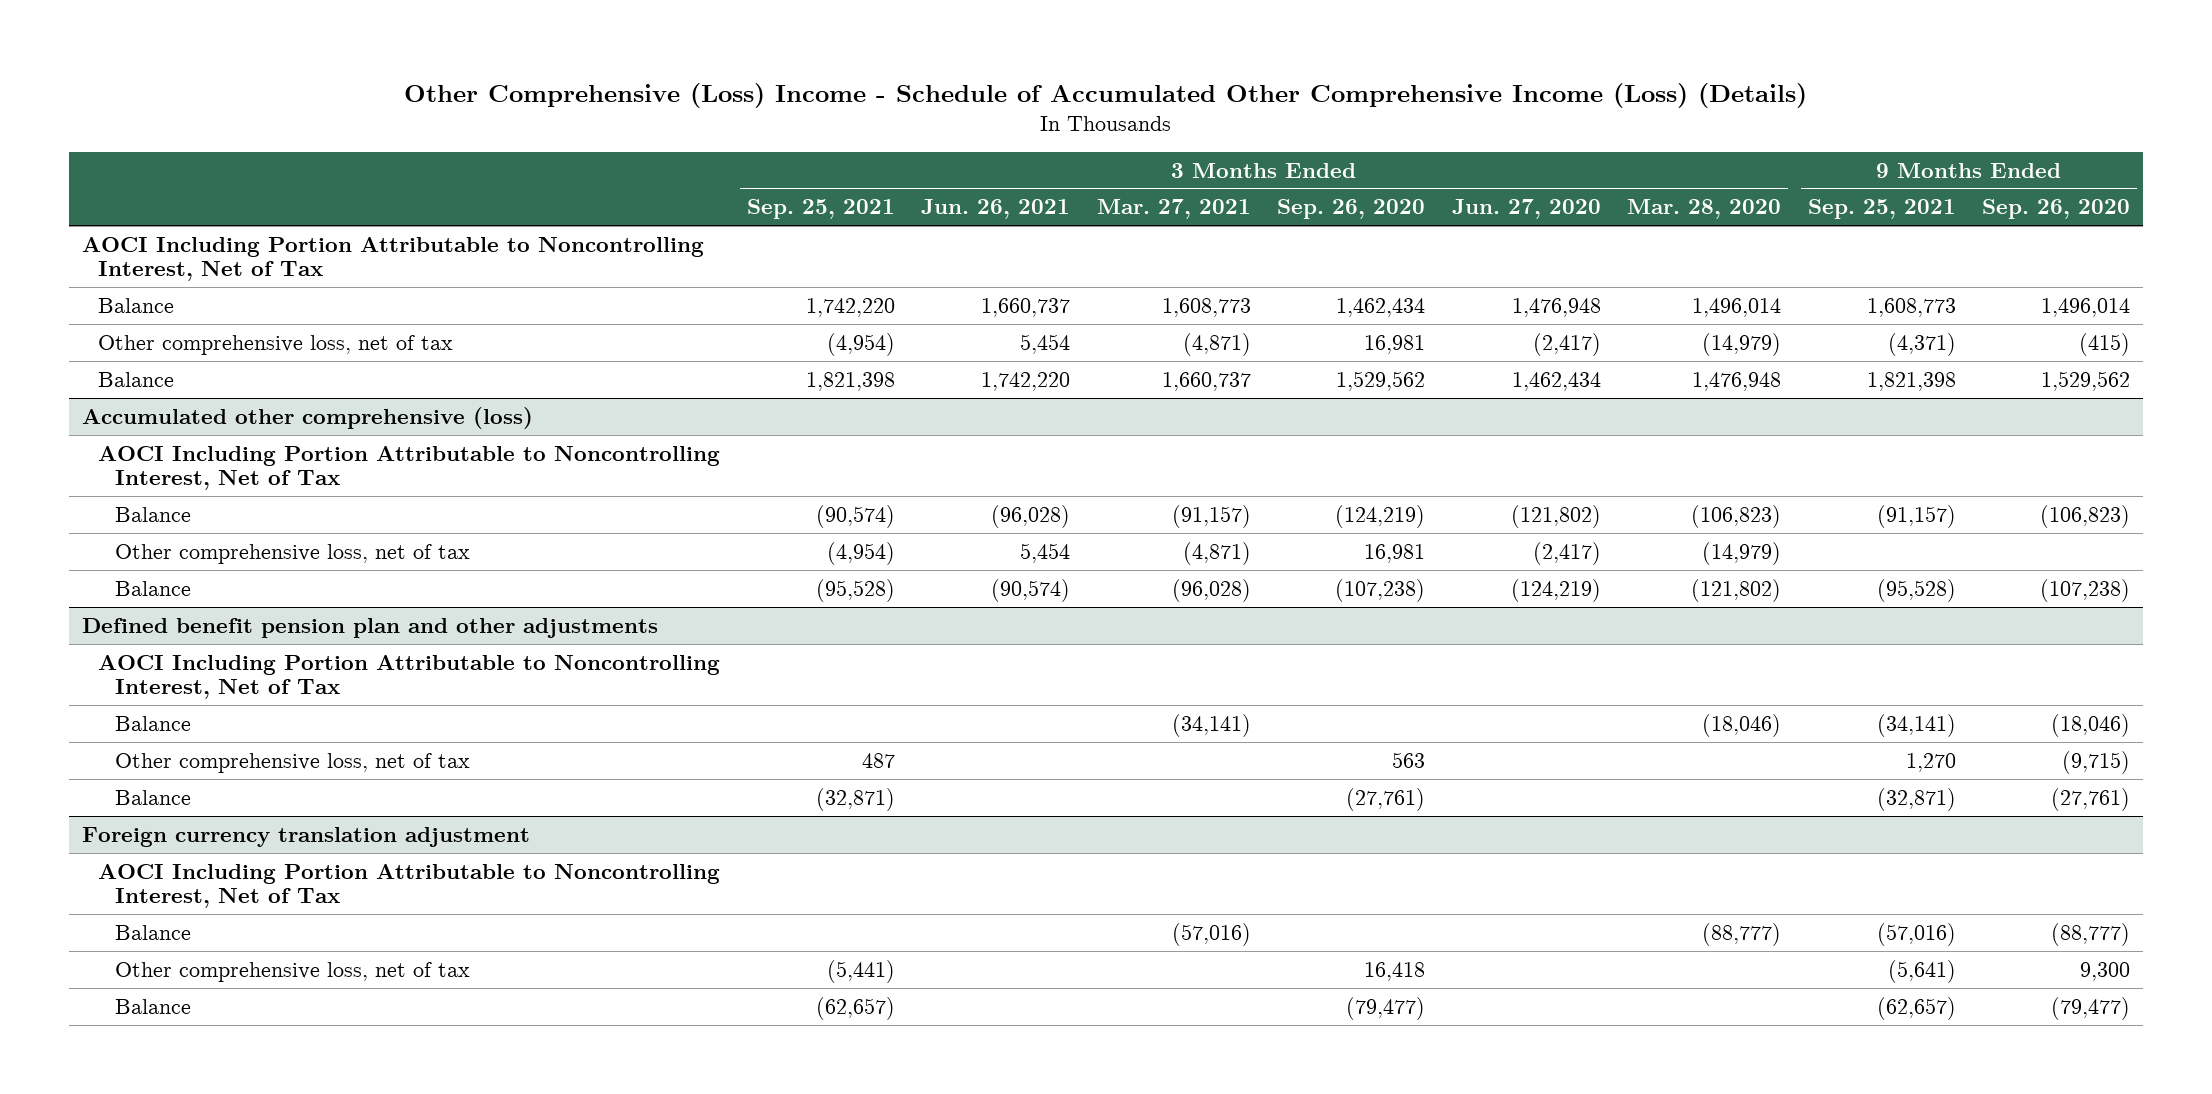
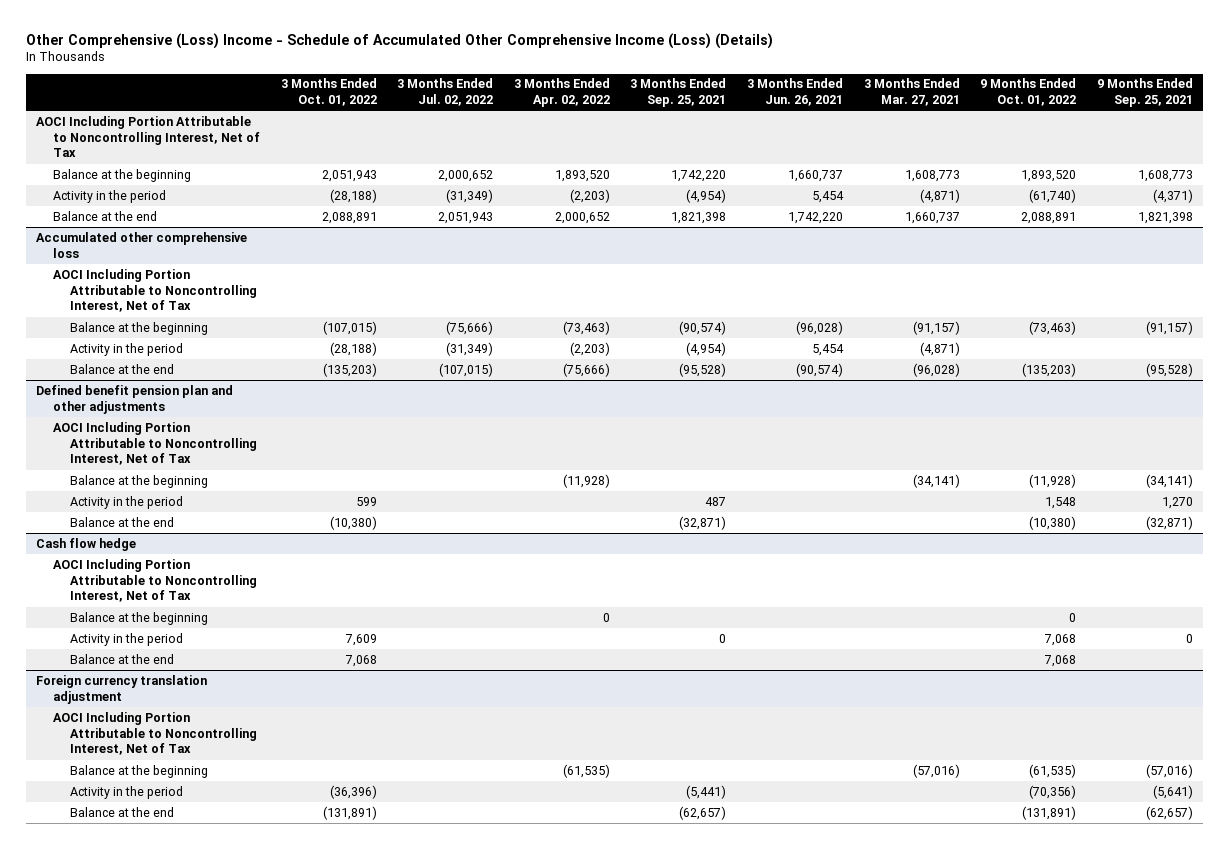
[1277,199,1426,220] Sep. 26, 2020 -> none
[1451,199,1601,220] Jun. 27, 2020 -> none
[1627,199,1782,220] Mar. 28, 2020 -> none
[1981,199,2130,220] Sep. 26, 2020 -> none
none -> [280,78,377,107] 3 Months Ended Oct. 01, 2022
none -> [397,78,494,107] 3 Months Ended Jul. 02, 2022
none -> [513,78,610,108] 3 Months Ended Apr. 02, 2022
none -> [980,78,1077,107] 9 Months Ended Oct. 01, 2022
[98,297,175,313] Balance -> [52,168,191,182] Balance at the beginning
[98,334,454,355] Other comprehensive loss, net of tax -> [52,189,166,203] Activity in the period
[98,371,175,387] Balance -> [52,210,157,221] Balance at the end
[81,406,533,429] Accumulated other comprehensive (loss) -> [36,231,248,258] Accumulated other comprehensive loss
[114,506,191,522] Balance -> [69,321,208,335] Balance at the beginning
[114,543,470,564] Other comprehensive loss, net of tax -> [69,342,183,356] Activity in the period
[114,580,191,596] Balance -> [69,363,174,374] Balance at the end
[114,715,191,731] Balance -> [69,474,208,488] Balance at the beginning
[114,752,470,773] Other comprehensive loss, net of tax -> [69,495,183,509] Activity in the period
[114,789,191,805] Balance -> [69,516,174,527] Balance at the end
none -> [36,537,137,551] Cash flow hedge
none -> [52,558,257,603] AOCI Including Portion Attributable to Noncontrolling Interest, Net of Tax
none -> [69,611,208,625] Balance at the beginning
none -> [69,632,183,646] Activity in the period
none -> [69,653,174,664] Balance at the end
[114,924,191,940] Balance -> [69,764,208,778] Balance at the beginning
[114,961,470,982] Other comprehensive loss, net of tax -> [69,785,183,799] Activity in the period
[114,998,191,1014] Balance -> [69,806,174,817] Balance at the end

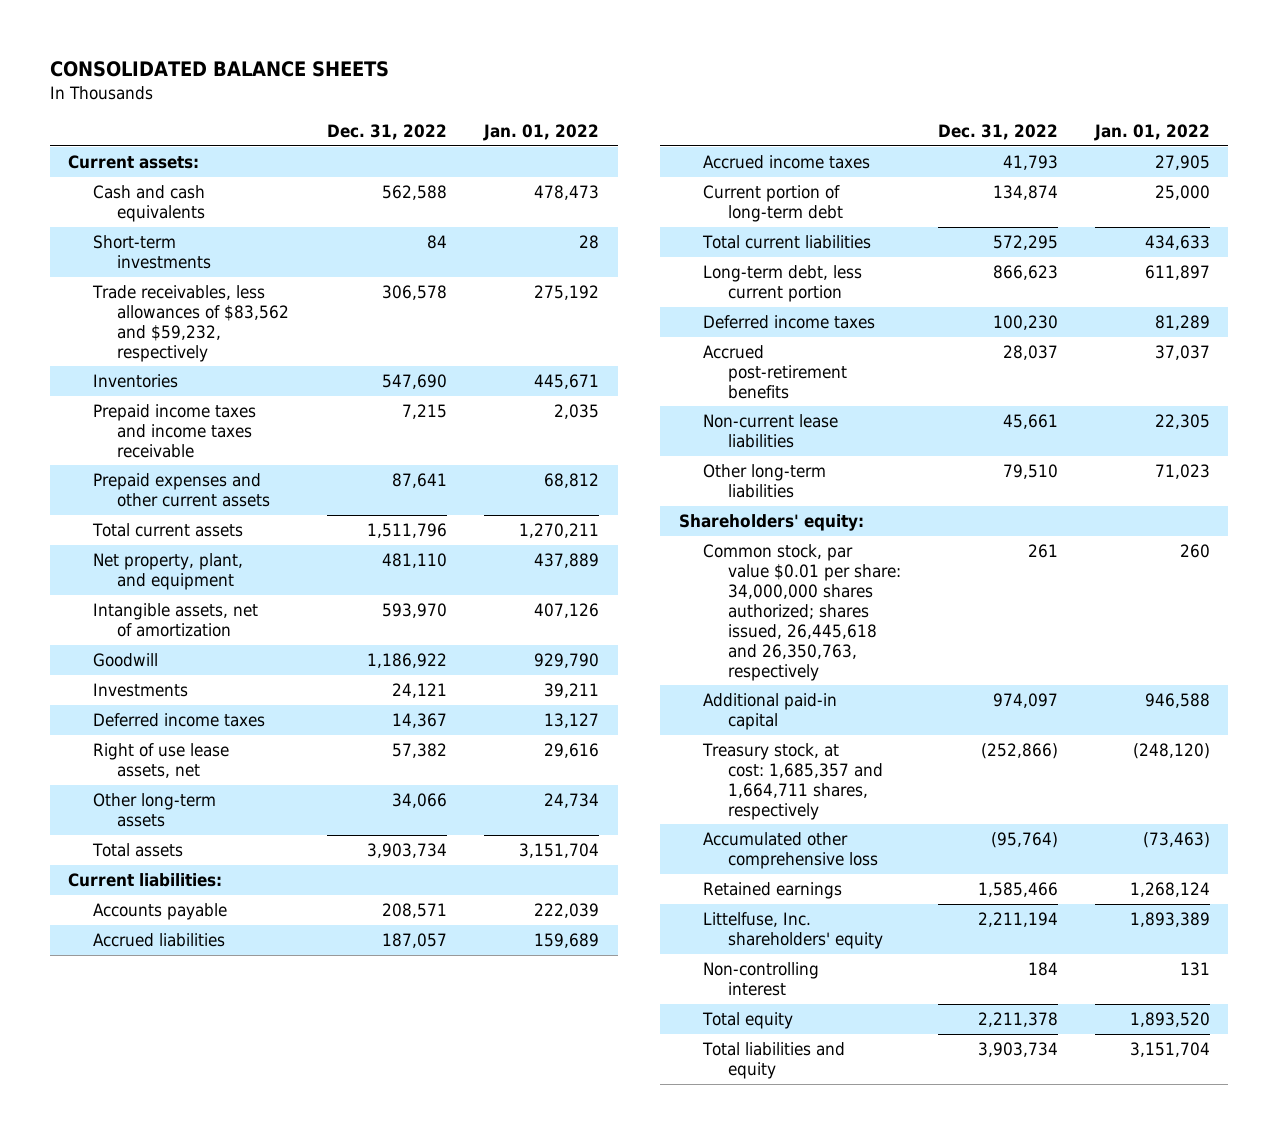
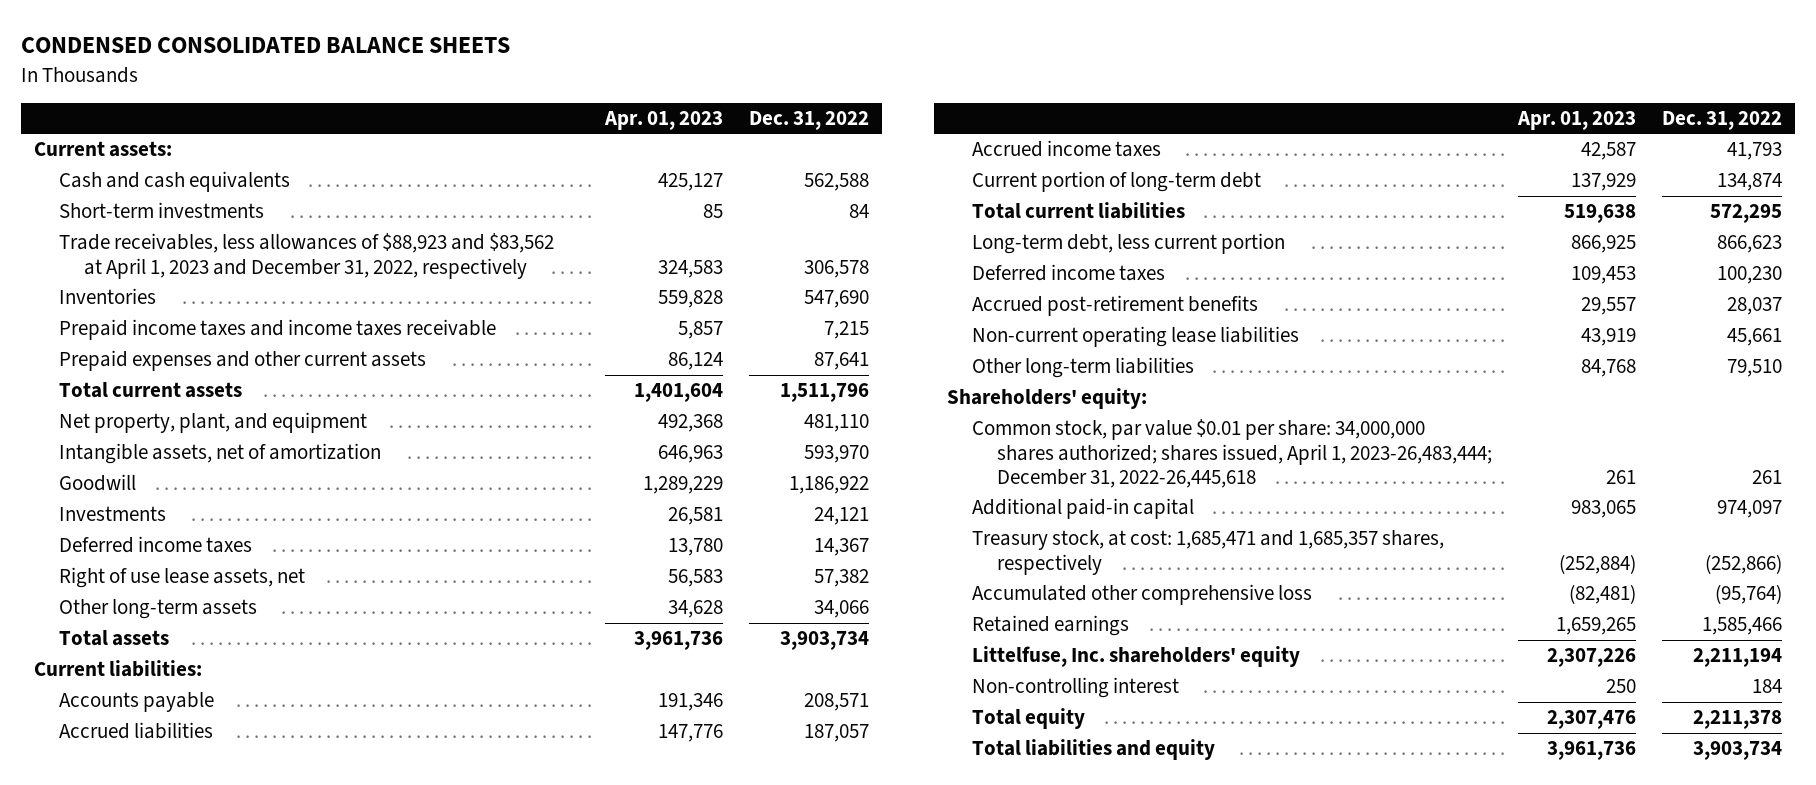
[49,61,389,78] CONSOLIDATED BALANCE SHEETS -> [20,37,510,54] CONDENSED CONSOLIDATED BALANCE SHEETS
[483,124,600,142] Jan. 01, 2022 -> none
none -> [603,110,723,130] Apr. 01, 2023
[91,284,290,362] Trade receivables, less allowances of $83,562 and $59,232, respectively -> [58,233,554,279] Trade receivables, less allowances of $88,923 and $83,562 at April 1, 2023 and December 31, 2022, respectively
[703,413,839,448] Non-current lease liabilities -> [972,326,1300,348] Non-current operating lease liabilities
[703,543,901,681] Common stock, par value $0.01 per share: 34,000,000 shares authorized; shares issued, 26,445,618 and 26,350,763, respectively -> [972,419,1493,488] Common stock, par value $0.01 per share: 34,000,000 shares authorized; shares issued, April 1, 2023-26,483,444; December 31, 2022-26,445,618
[702,742,883,820] Treasury stock, at cost: 1,685,357 and 1,664,711 shares, respectively -> [972,530,1445,575] Treasury stock, at cost: 1,685,471 and 1,685,357 shares, respectively

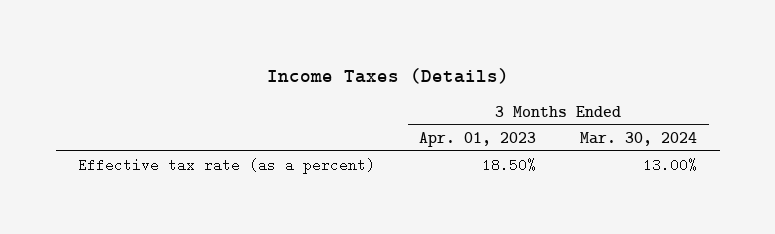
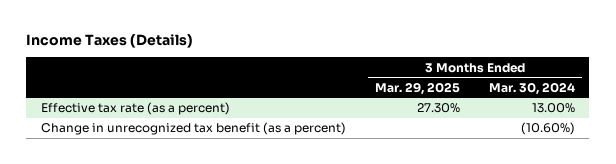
[419,132,537,148] Apr. 01, 2023 -> none
none -> [374,81,460,95] Mar. 29, 2025
none -> [40,122,346,136] Change in unrecognized tax benefit (as a percent)

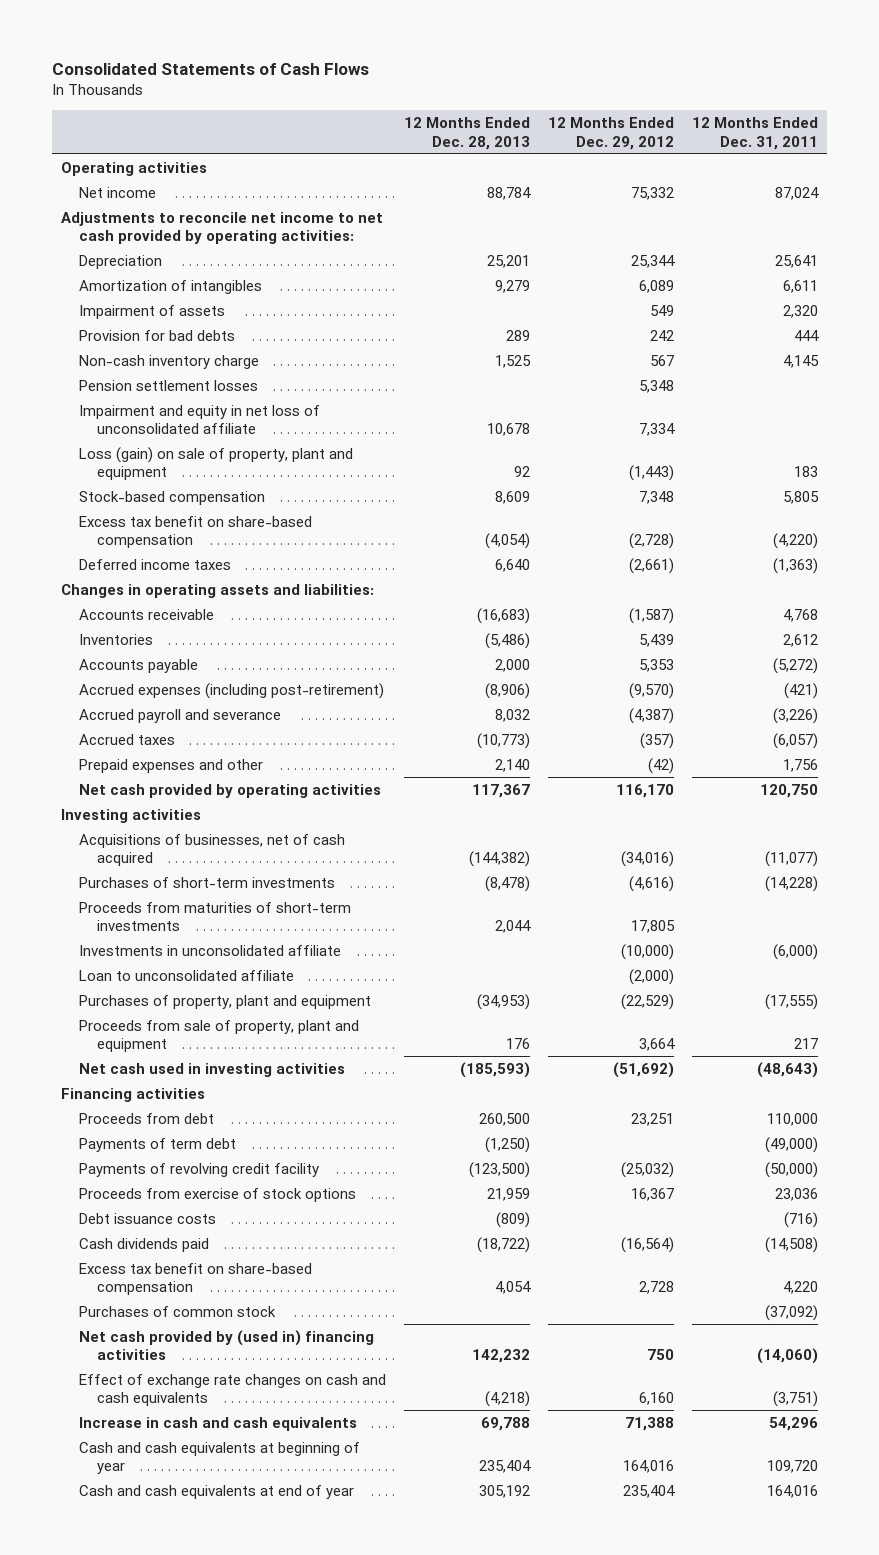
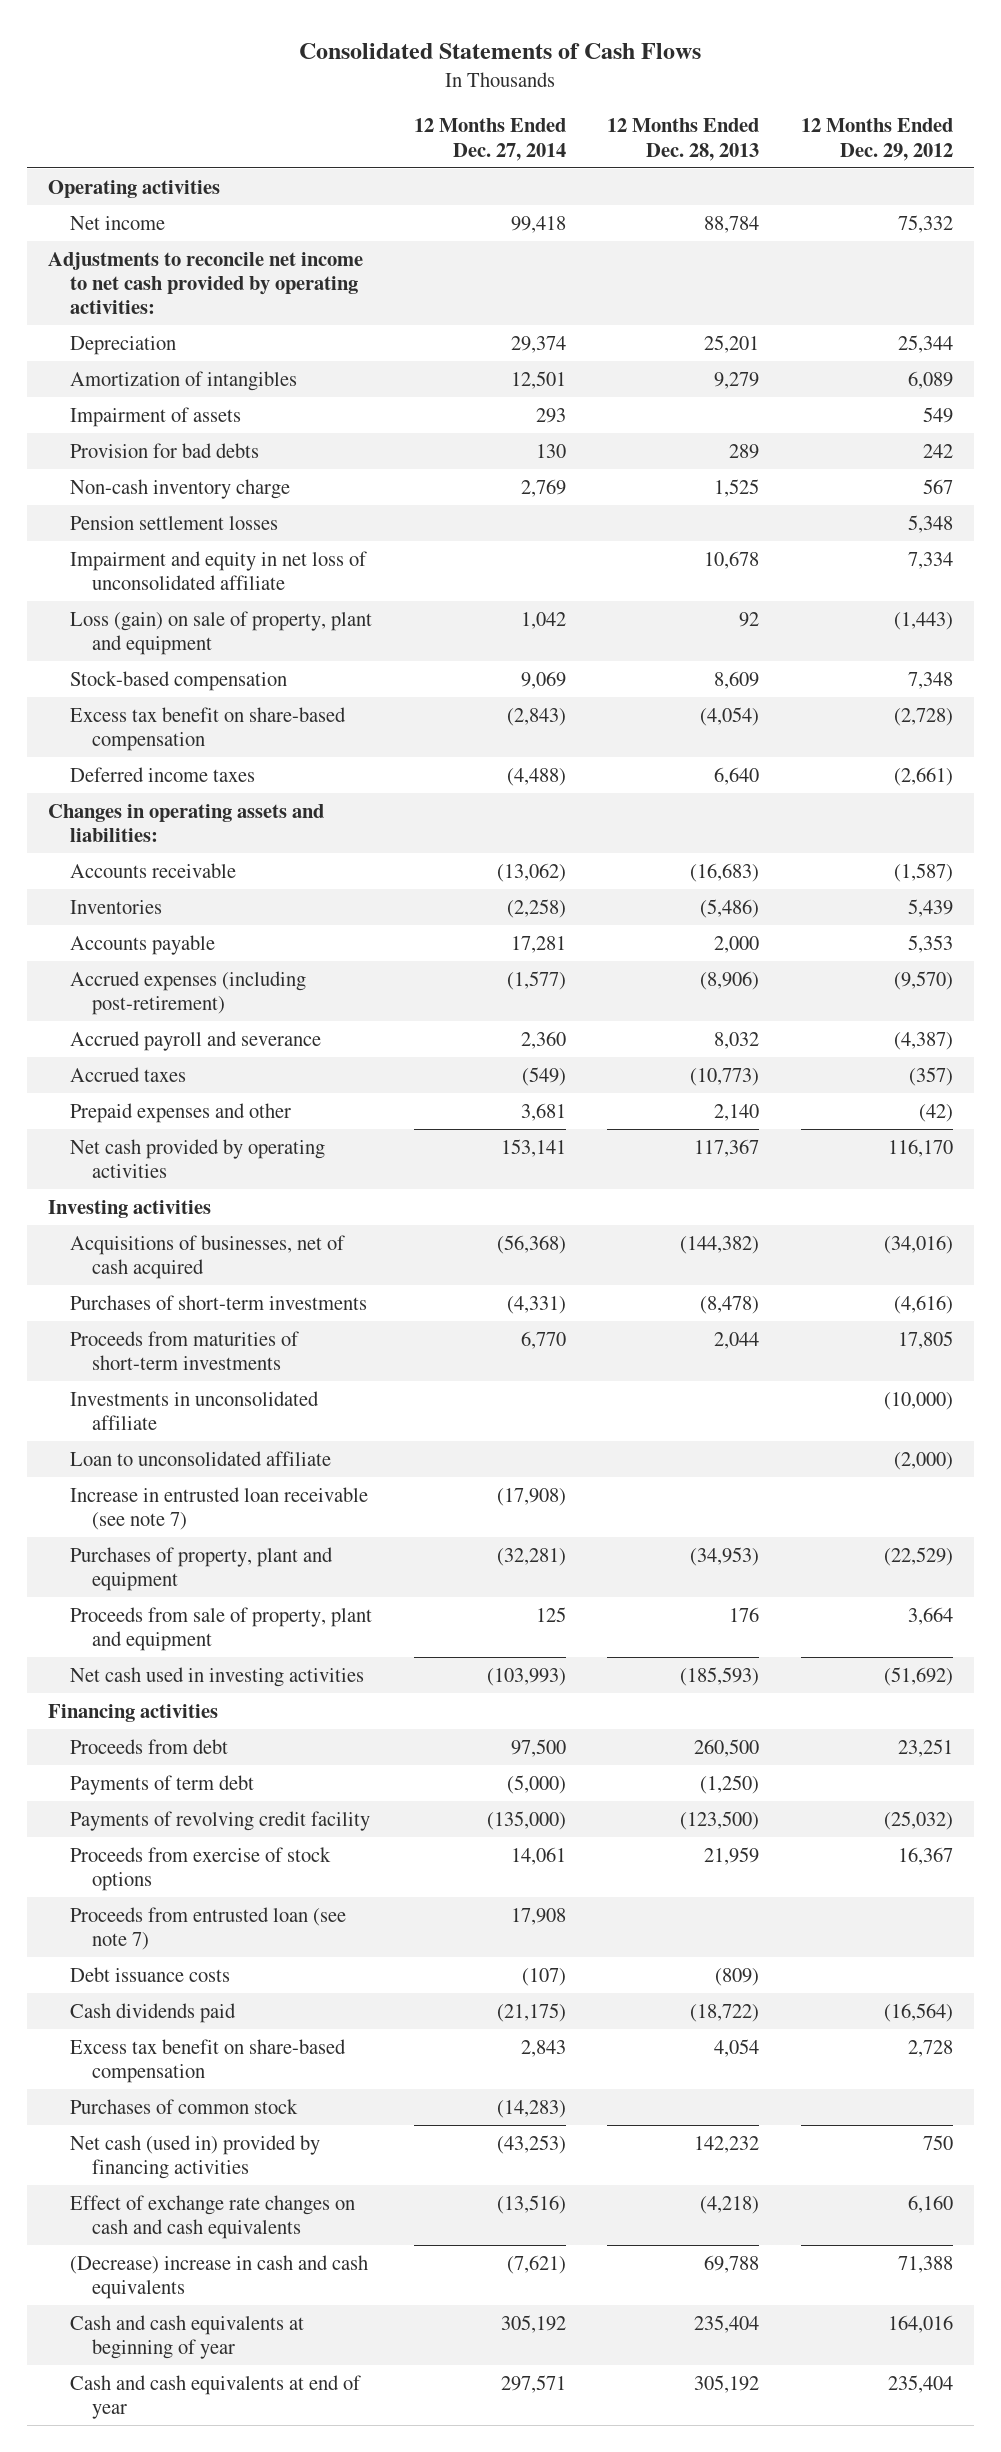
[691,117,818,150] 12 Months Ended Dec. 31, 2011 -> none
none -> [413,118,566,161] 12 Months Ended Dec. 27, 2014
none -> [69,1486,368,1530] Increase in entrusted loan receivable (see note 7)
none -> [69,1906,346,1950] Proceeds from entrusted loan (see note 7)
[78,1330,374,1361] Net cash provided by (used in) financing activities -> [69,2134,320,2179] Net cash (used in) provided by financing activities
[78,1417,357,1432] Increase in cash and cash equivalents -> [69,2254,368,2299] (Decrease) increase in cash and cash equivalents

